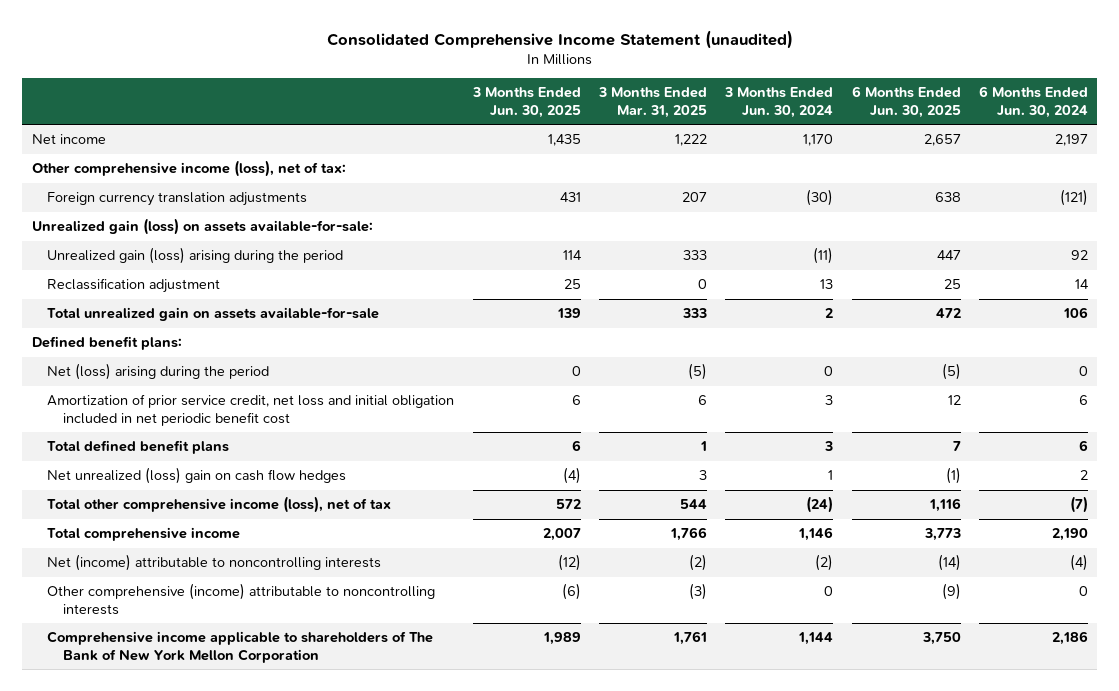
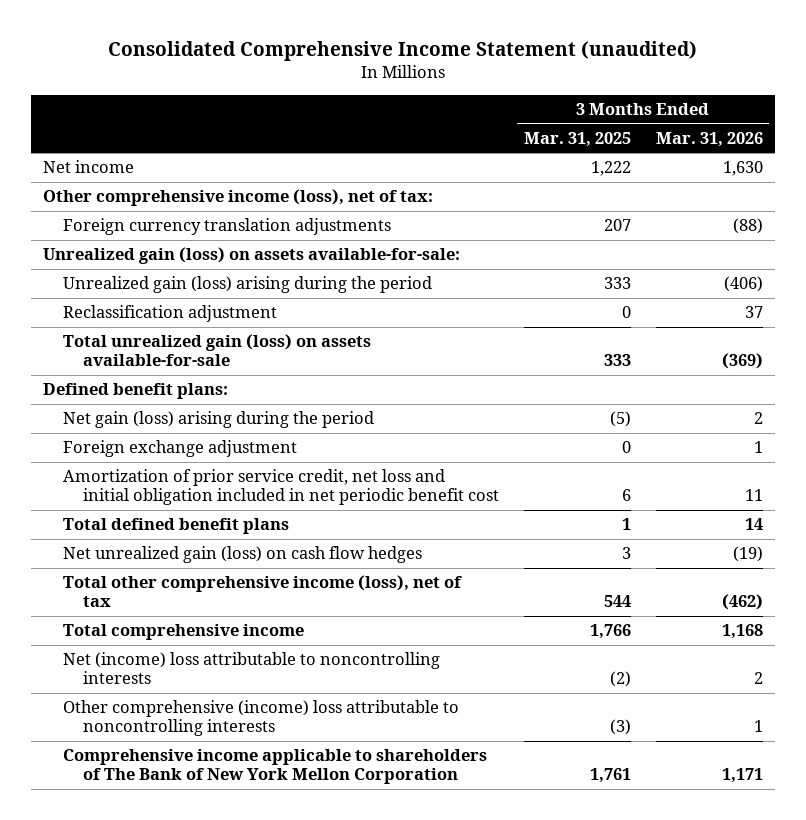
[471,87,581,119] 3 Months Ended Jun. 30, 2025 -> none
[724,87,834,119] 3 Months Ended Jun. 30, 2024 -> none
[851,86,961,119] 6 Months Ended Jun. 30, 2025 -> none
[978,86,1088,119] 6 Months Ended Jun. 30, 2024 -> none
none -> [655,131,763,147] Mar. 31, 2026
[47,307,380,322] Total unrealized gain on assets available-for-sale -> [62,334,371,367] Total unrealized gain (loss) on assets available-for-sale
[47,363,270,381] Net (loss) arising during the period -> [62,411,374,429] Net gain (loss) arising during the period
none -> [62,440,297,458] Foreign exchange adjustment
[47,467,347,485] Net unrealized (loss) gain on cash flow hedges -> [62,546,422,564] Net unrealized gain (loss) on cash flow hedges
[47,554,382,572] Net (income) attributable to noncontrolling interests -> [62,652,440,685] Net (income) loss attributable to noncontrolling interests
[47,583,436,615] Other comprehensive (income) attributable to noncontrolling interests -> [62,700,459,737] Other comprehensive (income) loss attributable to noncontrolling interests

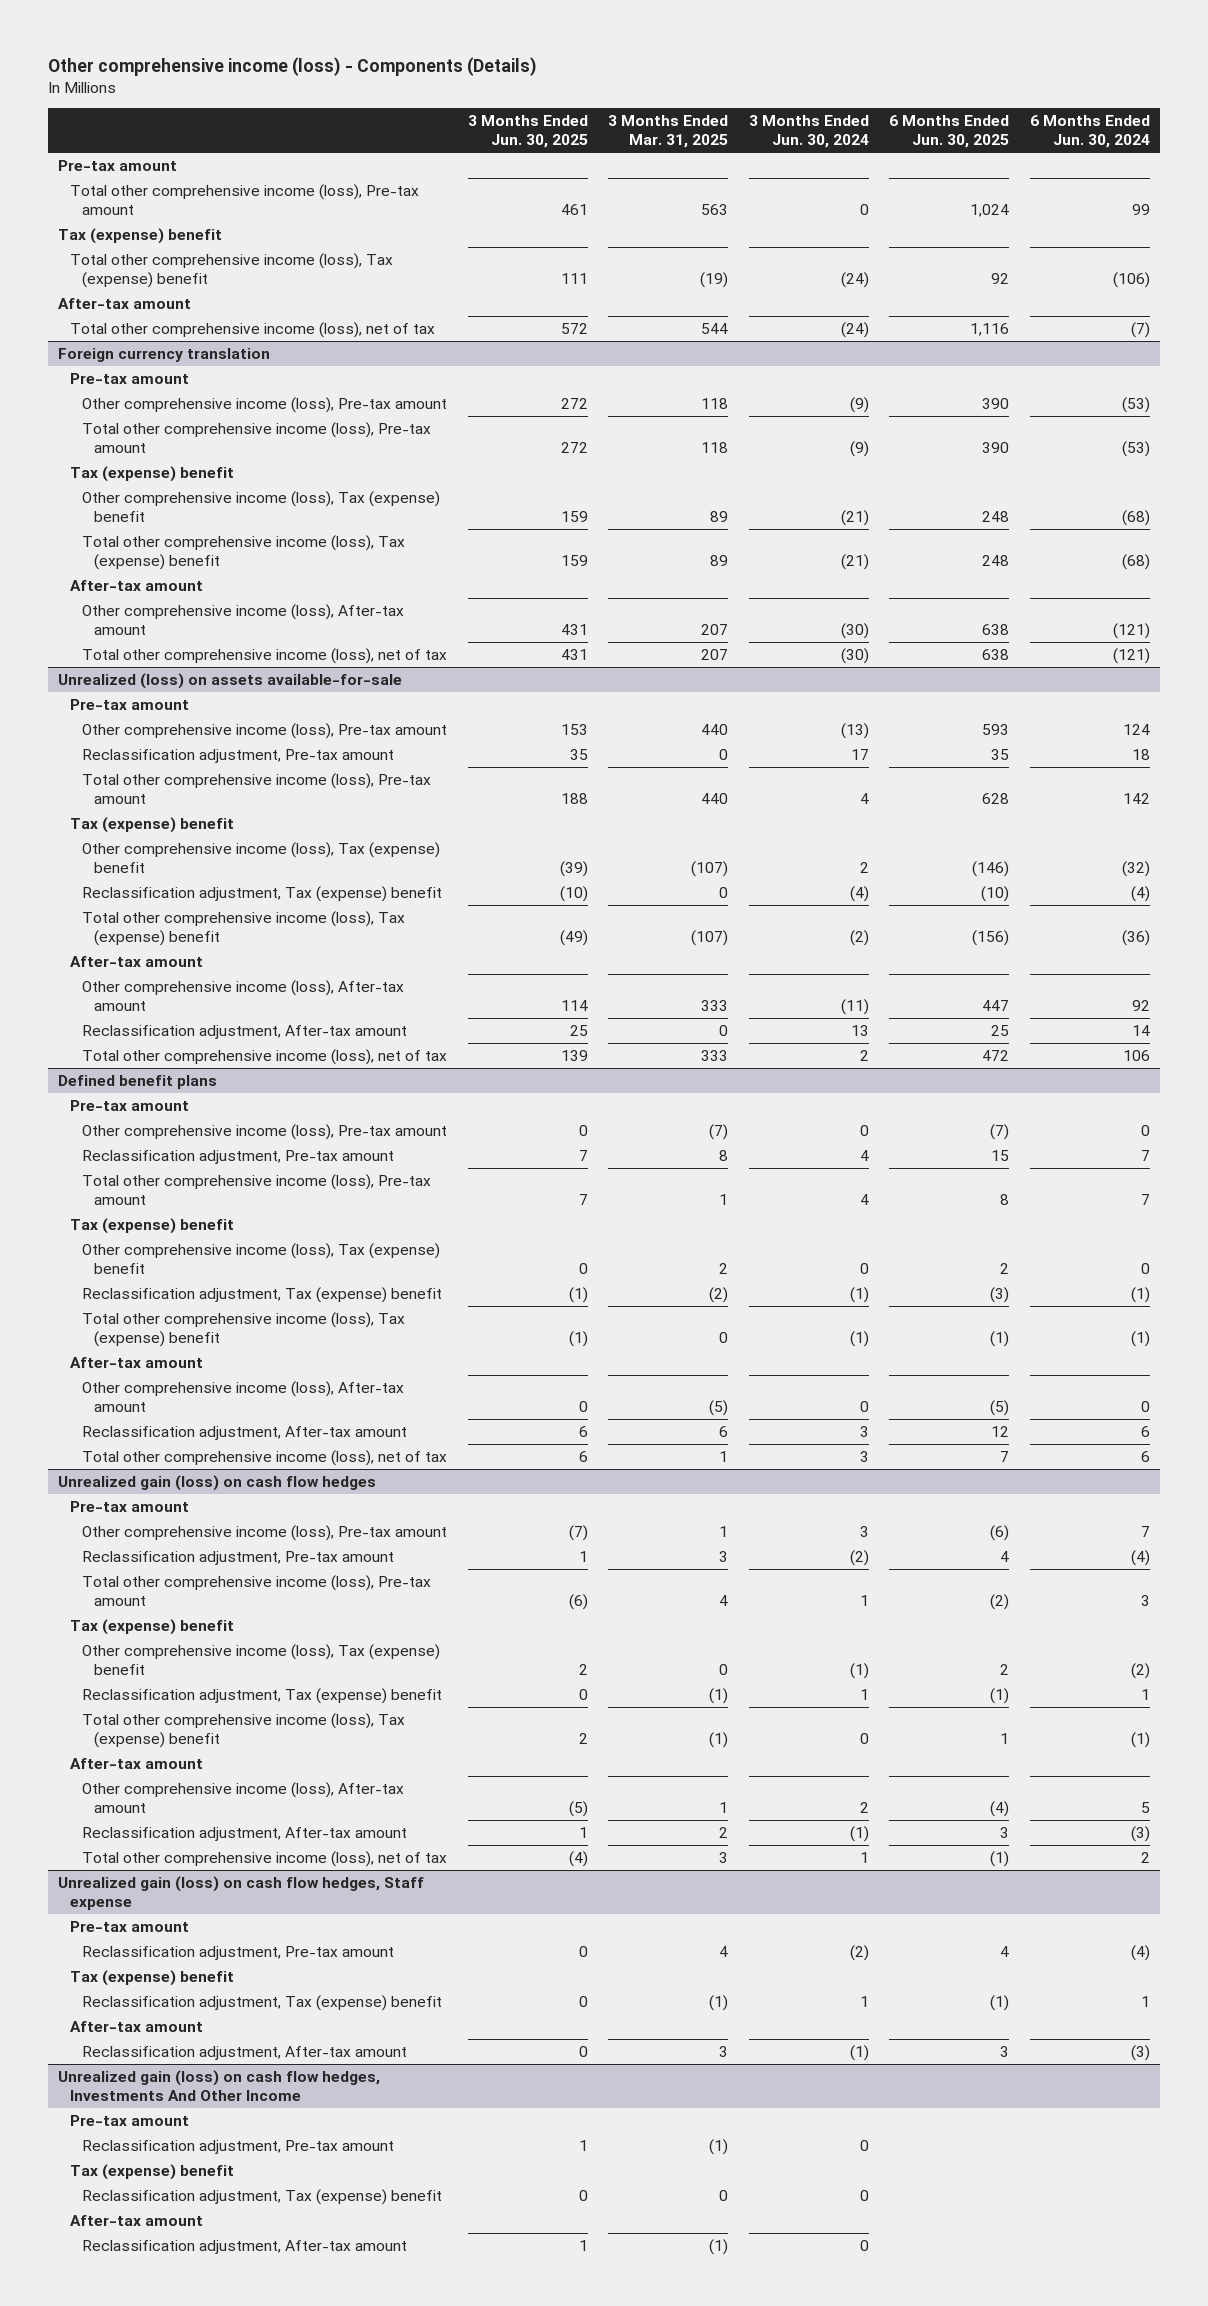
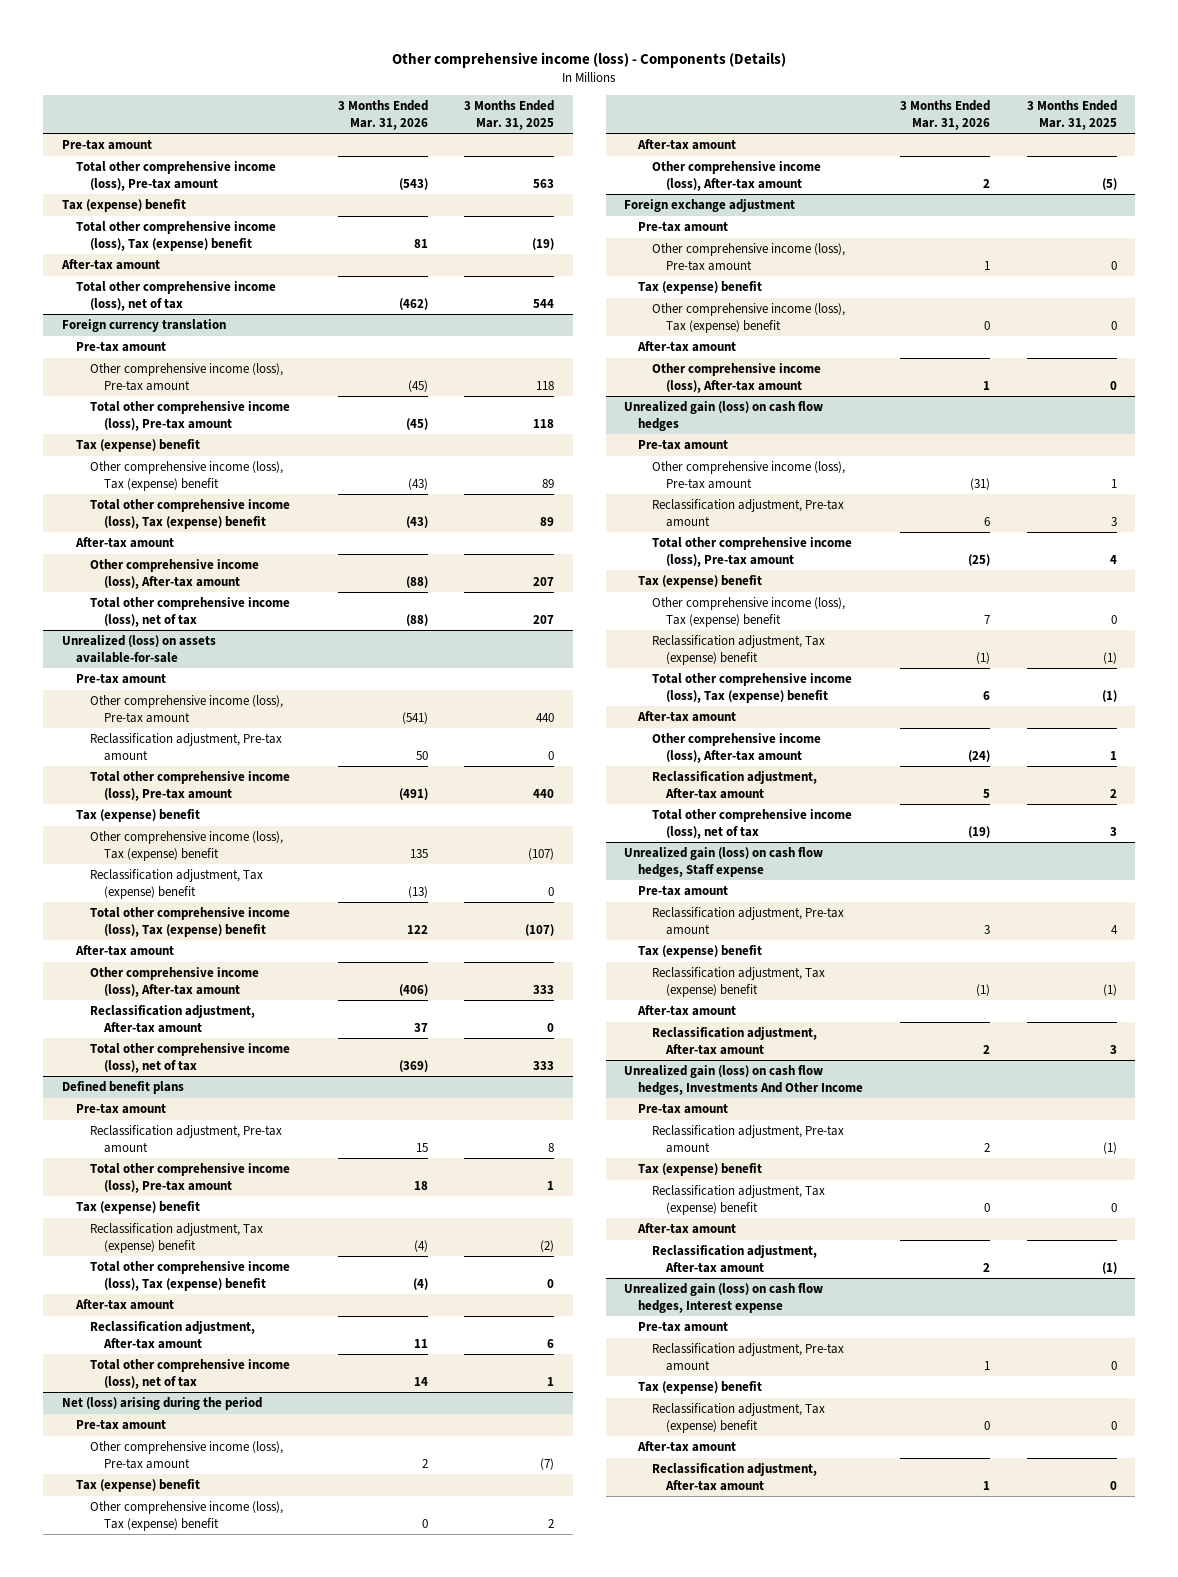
[467,114,588,149] 3 Months Ended Jun. 30, 2025 -> none
[748,114,869,149] 3 Months Ended Jun. 30, 2024 -> none
[889,114,1010,149] 6 Months Ended Jun. 30, 2025 -> none
[1029,114,1150,149] 6 Months Ended Jun. 30, 2024 -> none
none -> [337,99,428,130] 3 Months Ended Mar. 31, 2026
[82,1123,448,1140] Other comprehensive income (loss), Pre-tax amount -> none
[82,1242,441,1275] Other comprehensive income (loss), Tax (expense) benefit -> none
[82,1380,405,1413] Other comprehensive income (loss), After-tax amount -> none
none -> [61,1397,262,1411] Net (loss) arising during the period
none -> [75,1420,166,1431] Pre-tax amount
none -> [89,1441,283,1469] Other comprehensive income (loss), Pre-tax amount
none -> [75,1479,200,1493] Tax (expense) benefit
none -> [89,1501,283,1531] Other comprehensive income (loss), Tax (expense) benefit
none -> [637,139,737,151] After-tax amount
none -> [652,161,822,191] Other comprehensive income (loss), After-tax amount
none -> [623,199,795,213] Foreign exchange adjustment
none -> [638,222,729,233] Pre-tax amount
none -> [652,243,846,271] Other comprehensive income (loss), Pre-tax amount
none -> [638,281,763,295] Tax (expense) benefit
none -> [652,303,846,333] Other comprehensive income (loss), Tax (expense) benefit
none -> [637,341,737,353] After-tax amount
none -> [652,363,822,393] Other comprehensive income (loss), After-tax amount
none -> [623,1283,823,1313] Unrealized gain (loss) on cash flow hedges, Interest expense
none -> [638,1322,729,1333] Pre-tax amount
none -> [652,1343,845,1371] Reclassification adjustment, Pre-tax amount
none -> [638,1381,763,1395] Tax (expense) benefit
none -> [652,1403,826,1433] Reclassification adjustment, Tax (expense) benefit
none -> [637,1441,737,1453] After-tax amount
none -> [652,1463,818,1491] Reclassification adjustment, After-tax amount

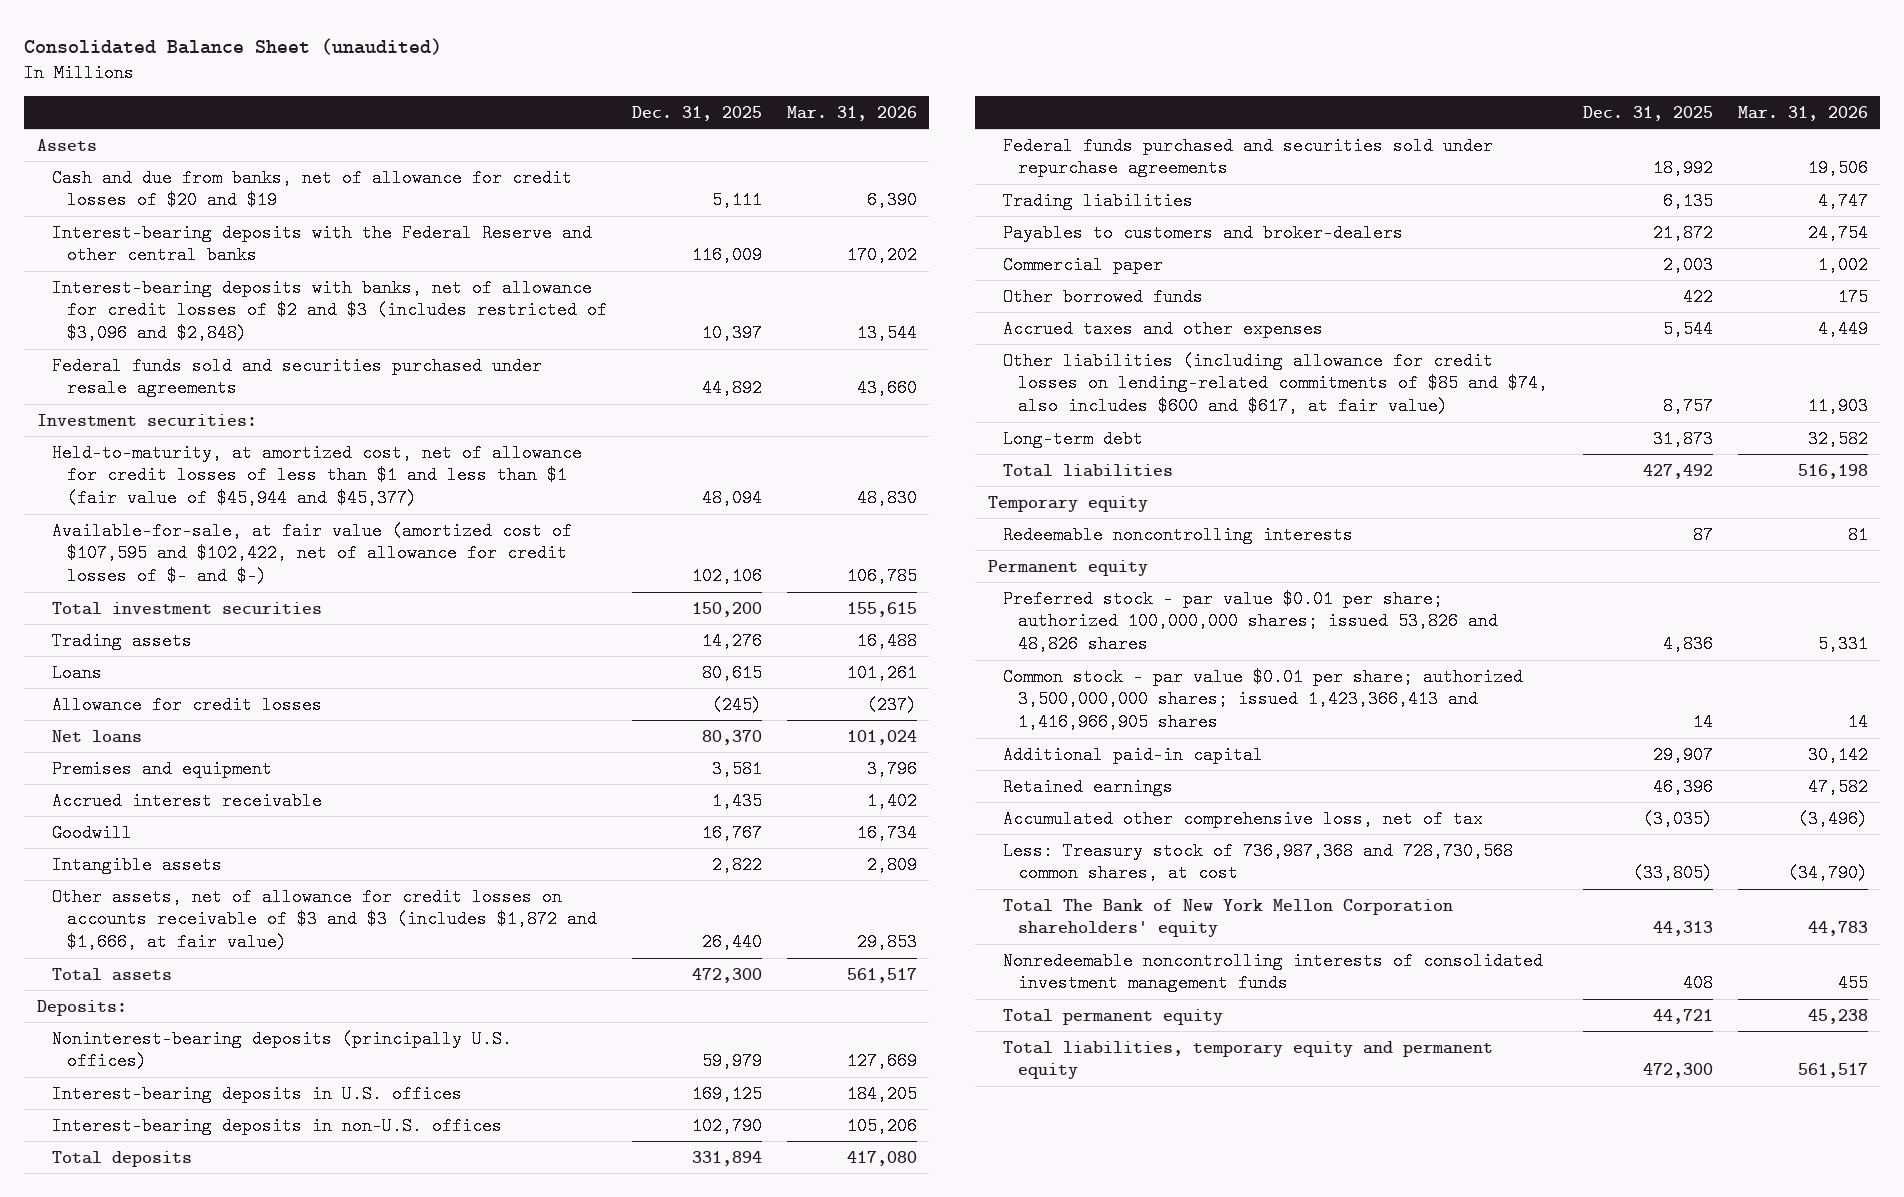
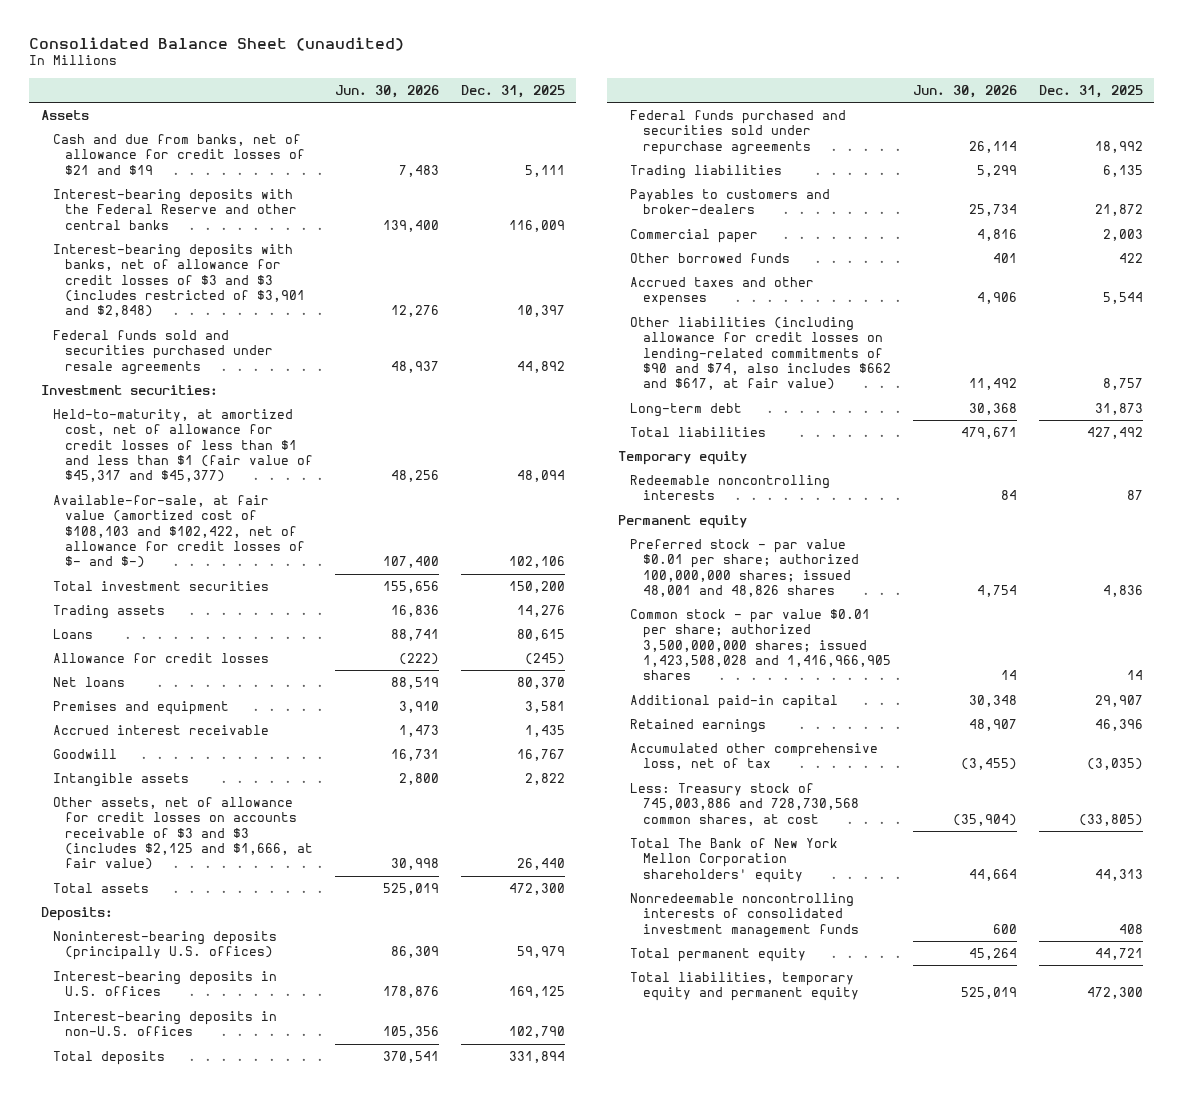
[786,105,917,121] Mar. 31, 2026 -> none
none -> [335,84,440,98] Jun. 30, 2026
[51,168,572,210] Cash and due from banks, net of allowance for credit losses of $20 and $19 -> [52,133,305,175] Cash and due from banks, net of allowance for credit losses of $21 and $19
[51,278,607,343] Interest-bearing deposits with banks, net of allowance for credit losses of $2 and $3 (includes restricted of $3,096 and $2,848) -> [52,243,305,318] Interest-bearing deposits with banks, net of allowance for credit losses of $3 and $3 (includes restricted of $3,901 and $2,848)
[51,443,582,508] Held-to-maturity, at amortized cost, net of allowance for credit losses of less than $1 and less than $1 (fair value of $45,944 and $45,377) -> [52,408,313,483] Held-to-maturity, at amortized cost, net of allowance for credit losses of less than $1 and less than $1 (fair value of $45,317 and $45,377)
[51,521,572,586] Available-for-sale, at fair value (amortized cost of $107,595 and $102,422, net of allowance for credit losses of $- and $-) -> [52,494,305,569] Available-for-sale, at fair value (amortized cost of $108,103 and $102,422, net of allowance for credit losses of $- and $-)
[51,887,597,952] Other assets, net of allowance for credit losses on accounts receivable of $3 and $3 (includes $1,872 and $1,666, at fair value) -> [52,796,313,871] Other assets, net of allowance for credit losses on accounts receivable of $3 and $3 (includes $2,125 and $1,666, at fair value)
[1002,351,1548,416] Other liabilities (including allowance for credit losses on lending-related commitments of $85 and $74, also includes $600 and $617, at fair value) -> [630,316,891,391] Other liabilities (including allowance for credit losses on lending-related commitments of $90 and $74, also includes $662 and $617, at fair value)
[1002,589,1498,654] Preferred stock - par value $0.01 per share; authorized 100,000,000 shares; issued 53,826 and 48,826 shares -> [630,538,859,598] Preferred stock - par value $0.01 per share; authorized 100,000,000 shares; issued 48,001 and 48,826 shares
[1002,667,1523,732] Common stock - par value $0.01 per share; authorized 3,500,000,000 shares; issued 1,423,366,413 and 1,416,966,905 shares -> [630,608,891,681] Common stock - par value $0.01 per share; authorized 3,500,000,000 shares; issued 1,423,508,028 and 1,416,966,905 shares
[1002,841,1513,883] Less: Treasury stock of 736,987,368 and 728,730,568 common shares, at cost -> [630,782,859,826] Less: Treasury stock of 745,003,886 and 728,730,568 common shares, at cost

